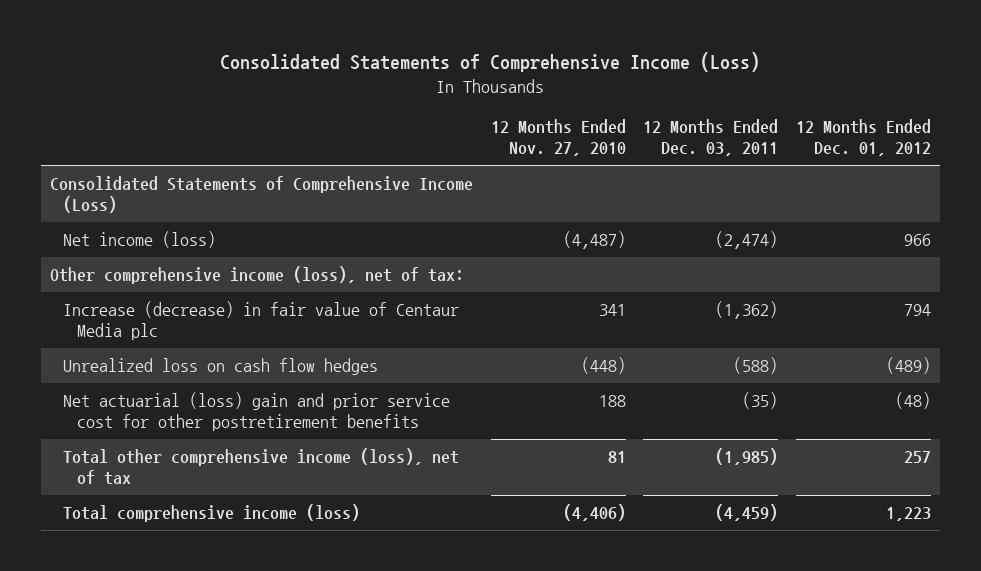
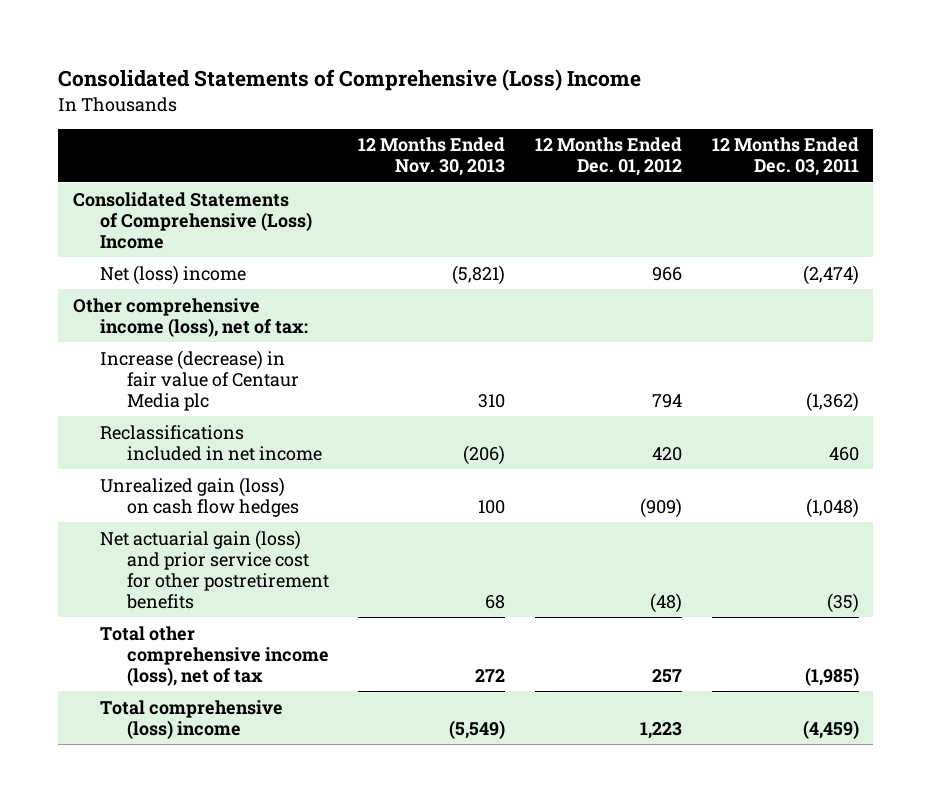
[220,51,761,72] Consolidated Statements of Comprehensive Income (Loss) -> [57,69,641,92] Consolidated Statements of Comprehensive (Loss) Income
[490,119,626,157] 12 Months Ended Nov. 27, 2010 -> none
none -> [358,137,506,177] 12 Months Ended Nov. 30, 2013
[49,176,473,214] Consolidated Statements of Comprehensive Income (Loss) -> [72,191,312,249] Consolidated Statements of Comprehensive (Loss) Income
[63,231,217,249] Net income (loss) -> [99,264,246,285] Net (loss) income
none -> [99,424,322,461] Reclassifications included in net income
[63,358,379,376] Unrealized loss on cash flow hedges -> [99,476,299,517] Unrealized gain (loss) on cash flow hedges
[733,357,779,375] (588) -> [805,497,859,518] (1,048)
[886,357,932,375] (489) -> [639,497,682,518] (909)
[63,392,451,432] Net actuarial (loss) gain and prior service cost for other postretirement benefits -> [99,529,329,609] Net actuarial gain (loss) and prior service cost for other postretirement benefits
[63,504,361,523] Total comprehensive income (loss) -> [99,699,283,739] Total comprehensive (loss) income

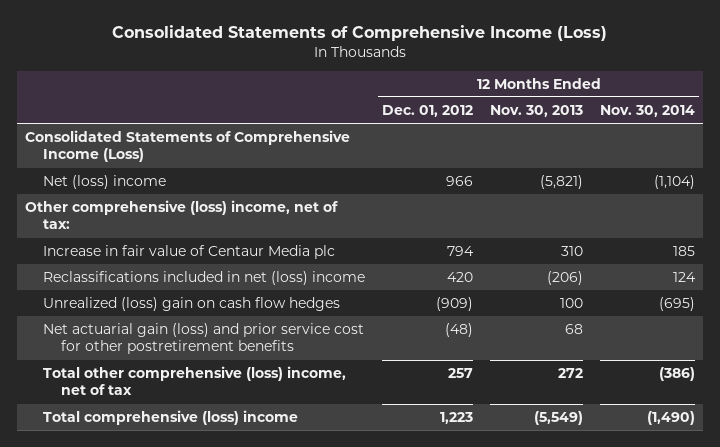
[57,69,641,92] Consolidated Statements of Comprehensive (Loss) Income -> [112,25,608,42] Consolidated Statements of Comprehensive Income (Loss)
[711,137,859,177] 12 Months Ended Dec. 03, 2011 -> none
none -> [599,104,695,117] Nov. 30, 2014
[72,191,312,249] Consolidated Statements of Comprehensive (Loss) Income -> [25,129,351,163] Consolidated Statements of Comprehensive Income (Loss)
[72,297,308,337] Other comprehensive income (loss), net of tax: -> [25,199,339,230] Other comprehensive (loss) income, net of tax:
[99,349,299,411] Increase (decrease) in fair value of Centaur Media plc -> [43,244,336,259] Increase in fair value of Centaur Media plc
[99,424,322,461] Reclassifications included in net income -> [43,270,366,285] Reclassifications included in net (loss) income
[99,476,299,517] Unrealized gain (loss) on cash flow hedges -> [43,296,341,311] Unrealized (loss) gain on cash flow hedges
[99,625,329,686] Total other comprehensive income (loss), net of tax -> [43,365,347,396] Total other comprehensive (loss) income, net of tax

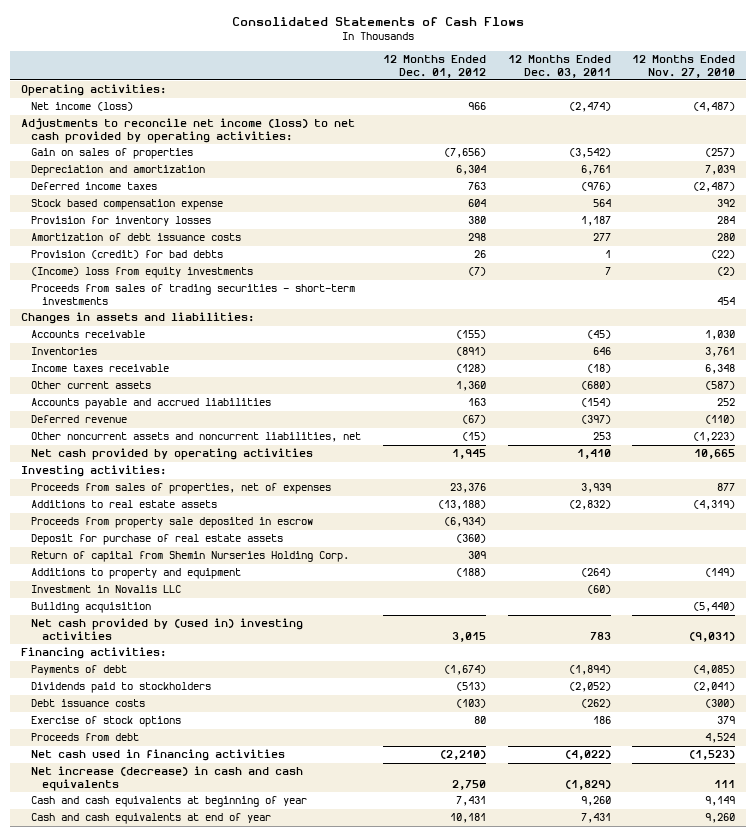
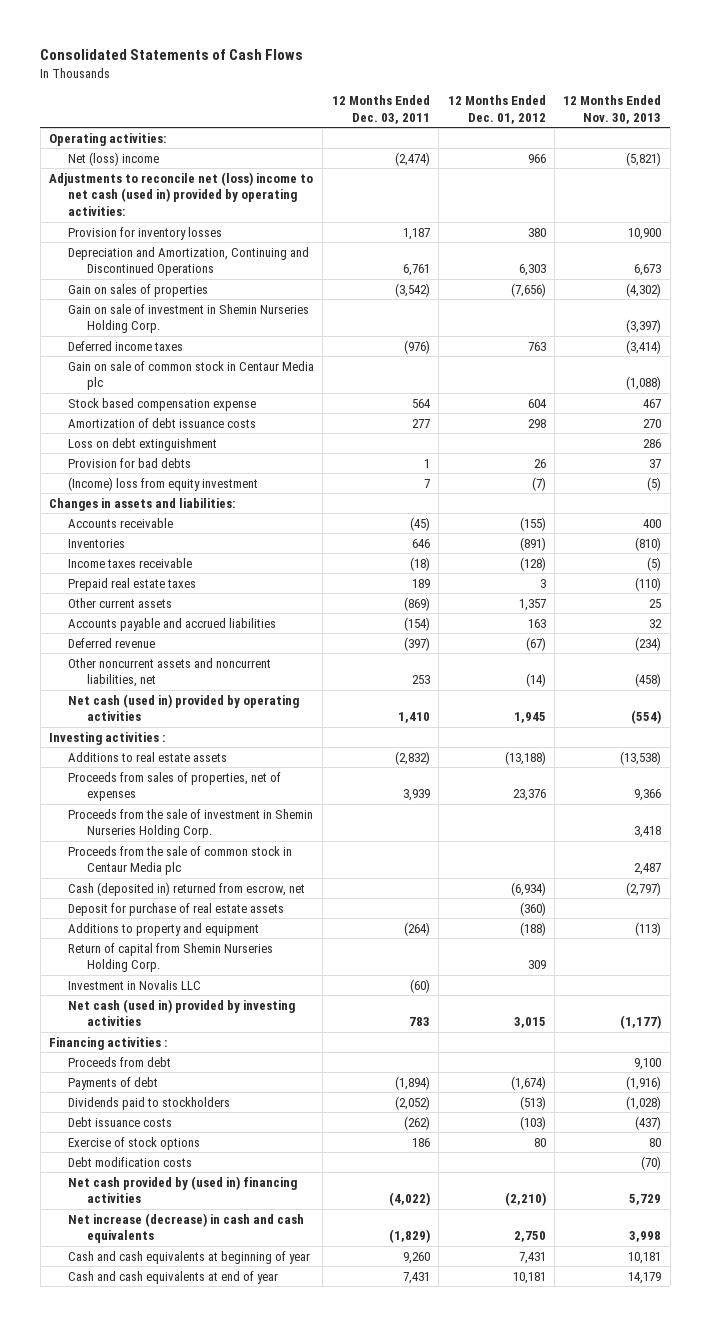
[632,55,736,78] 12 Months Ended Nov. 27, 2010 -> none
none -> [563,95,662,124] 12 Months Ended Nov. 30, 2013
[31,102,134,112] Net income (loss) -> [67,151,159,166] Net (loss) income
[20,118,355,143] Adjustments to reconcile net income (loss) to net cash provided by operating activities: -> [48,171,313,217] Adjustments to reconcile net (loss) income to net cash (used in) provided by operating activities:
[31,216,212,227] Provision for inventory losses -> [67,226,222,240] Provision for inventory losses
none -> [67,246,309,277] Depreciation and Amortization, Continuing and Discontinued Operations
[31,165,206,177] Depreciation and amortization -> none
none -> [67,303,309,334] Gain on sale of investment in Shemin Nurseries Holding Corp.
none -> [67,360,314,391] Gain on sale of common stock in Centaur Media plc
[31,284,356,305] Proceeds from sales of trading securities - short-term investments -> none
none -> [67,437,217,451] Loss on debt extinguishment
[31,250,224,260] Provision (credit) for bad debts -> [67,457,191,468] Provision for bad debts
[31,267,254,279] (Income) loss from equity investments -> [67,476,258,491] (Income) loss from equity investment
none -> [67,577,196,591] Prepaid real estate taxes
[455,381,486,392] 1,360 -> [518,598,546,611] 1,357
[580,381,611,391] (680) -> [403,596,430,611] (869)
[461,432,486,442] (15) -> [525,673,546,688] (14)
[31,448,314,461] Net cash provided by operating activities -> [67,693,299,722] Net cash (used in) provided by operating activities
[20,465,166,478] Investing activities: -> [48,731,165,745] Investing activities :
[31,483,332,495] Proceeds from sales of properties, net of expenses -> [67,771,281,802] Proceeds from sales of properties, net of expenses
none -> [67,808,313,839] Proceeds from the sale of investment in Shemin Nurseries Holding Corp.
none -> [67,845,292,876] Proceeds from the sale of common stock in Centaur Media plc
[31,517,314,529] Proceeds from property sale deposited in escrow -> [67,881,305,896] Cash (deposited in) returned from escrow, net
[31,551,350,563] Return of capital from Shemin Nurseries Holding Corp. -> [67,942,273,973] Return of capital from Shemin Nurseries Holding Corp.
[31,602,152,614] Building acquisition -> none
[31,618,304,640] Net cash provided by (used in) investing activities -> [67,998,295,1027] Net cash (used in) provided by investing activities
[20,647,166,660] Financing activities: -> [48,1036,167,1050] Financing activities :
[31,733,140,742] Proceeds from debt -> [67,1056,171,1067] Proceeds from debt
none -> [67,1156,192,1167] Debt modification costs
[31,749,286,762] Net cash used in financing activities -> [67,1175,297,1204] Net cash provided by (used in) financing activities

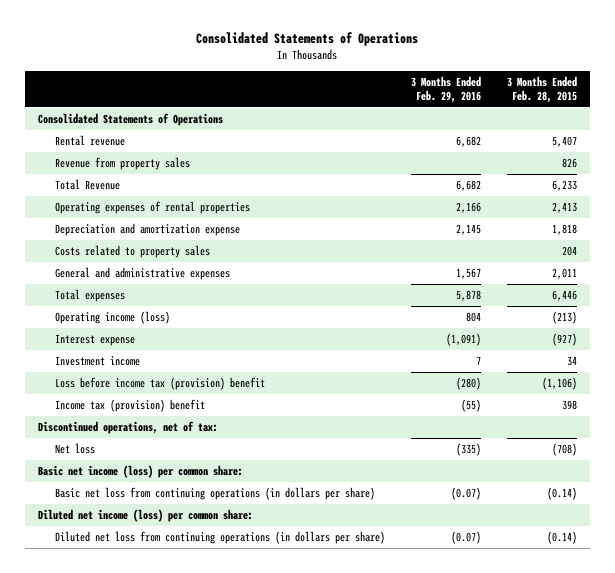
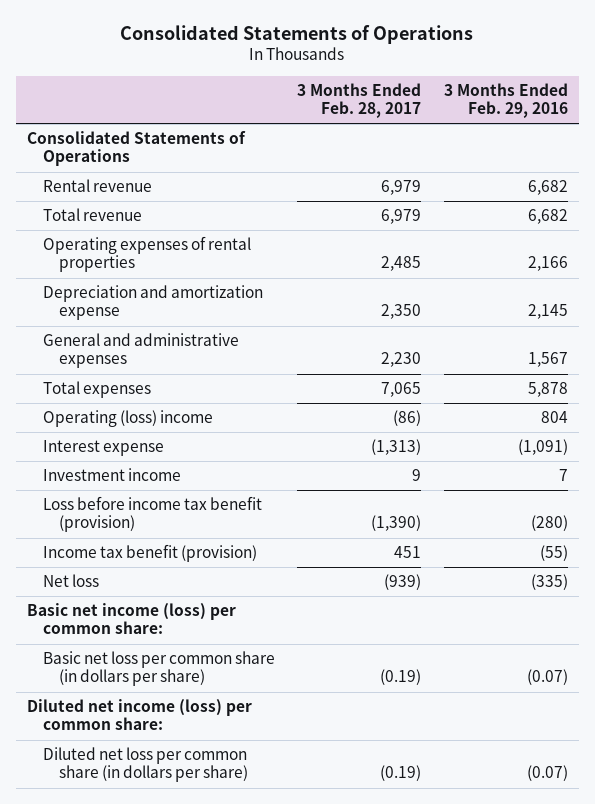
[507,75,578,103] 3 Months Ended Feb. 28, 2015 -> none
none -> [297,83,422,119] 3 Months Ended Feb. 28, 2017
[54,157,190,171] Revenue from property sales -> none
[54,179,120,191] Total Revenue -> [42,208,142,222] Total revenue
[54,245,210,259] Costs related to property sales -> none
[54,311,170,325] Operating income (loss) -> [42,410,213,428] Operating (loss) income
[37,421,218,435] Discontinued operations, net of tax: -> none
[54,377,265,391] Loss before income tax (provision) benefit -> [42,496,262,533] Loss before income tax benefit (provision)
[54,399,205,413] Income tax (provision) benefit -> [42,544,257,563] Income tax benefit (provision)
[54,487,375,501] Basic net loss from continuing operations (in dollars per share) -> [42,651,275,687] Basic net loss per common share (in dollars per share)
[54,531,385,545] Diluted net loss from continuing operations (in dollars per share) -> [42,747,248,783] Diluted net loss per common share (in dollars per share)

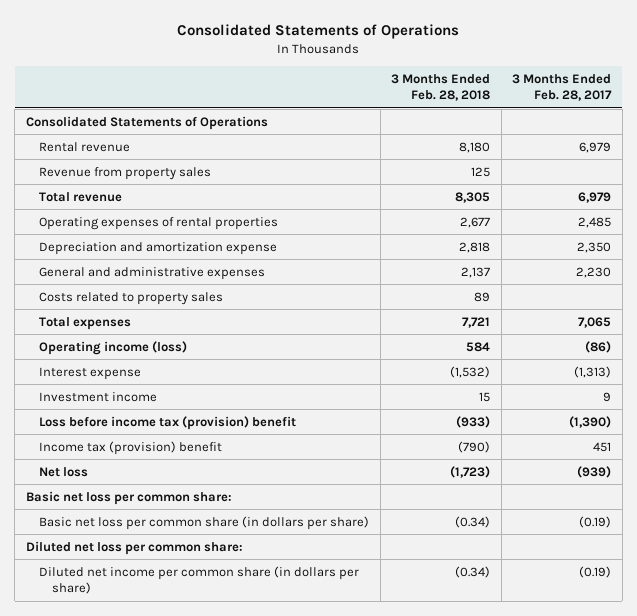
[444,83,569,119] 3 Months Ended Feb. 29, 2016 -> none
none -> [391,73,491,102] 3 Months Ended Feb. 28, 2018
none -> [38,166,211,180] Revenue from property sales
none -> [38,291,223,305] Costs related to property sales
[42,410,213,428] Operating (loss) income -> [38,340,187,355] Operating income (loss)
[42,496,262,533] Loss before income tax benefit (provision) -> [38,415,296,430] Loss before income tax (provision) benefit
[42,544,257,563] Income tax benefit (provision) -> [38,440,222,455] Income tax (provision) benefit
[26,603,236,635] Basic net income (loss) per common share: -> [25,490,232,505] Basic net loss per common share:
[26,699,252,731] Diluted net income (loss) per common share: -> [25,540,243,555] Diluted net loss per common share:
[42,747,248,783] Diluted net loss per common share (in dollars per share) -> [38,565,359,595] Diluted net income per common share (in dollars per share)

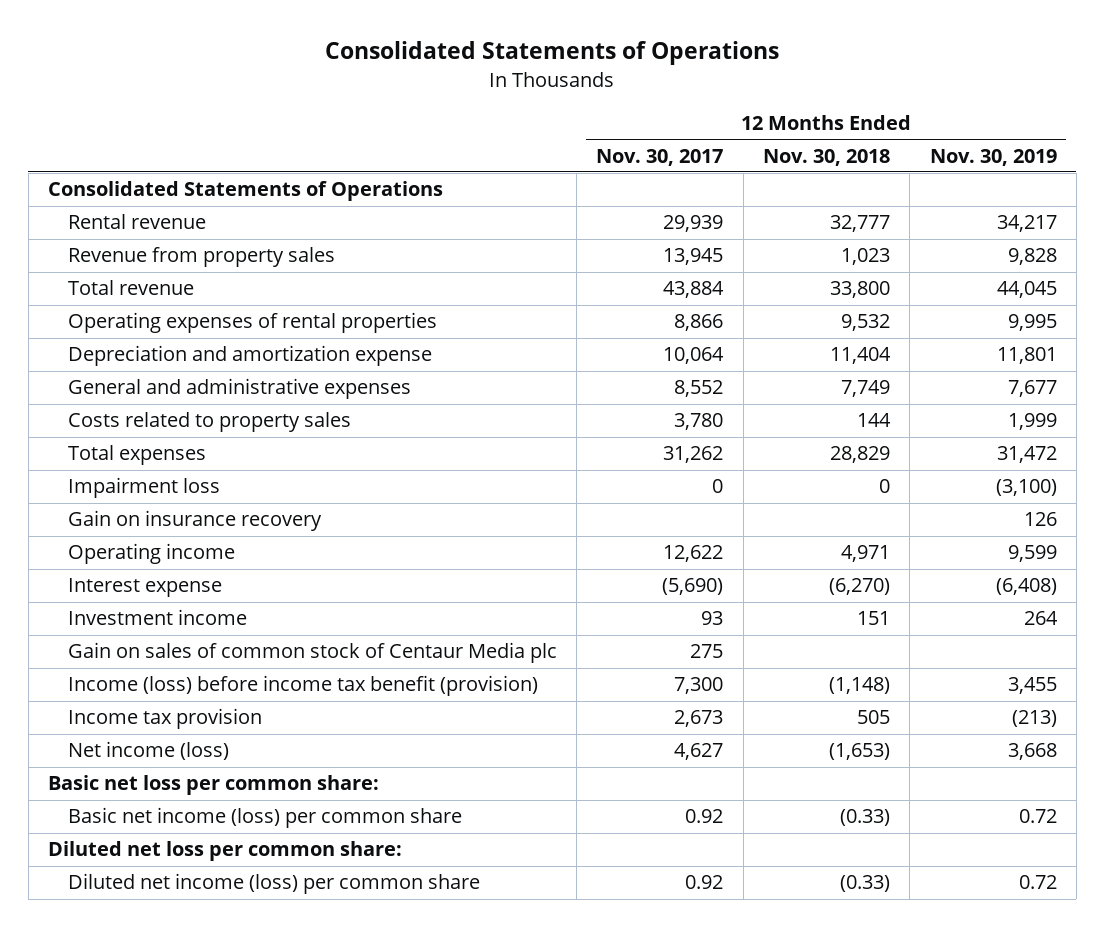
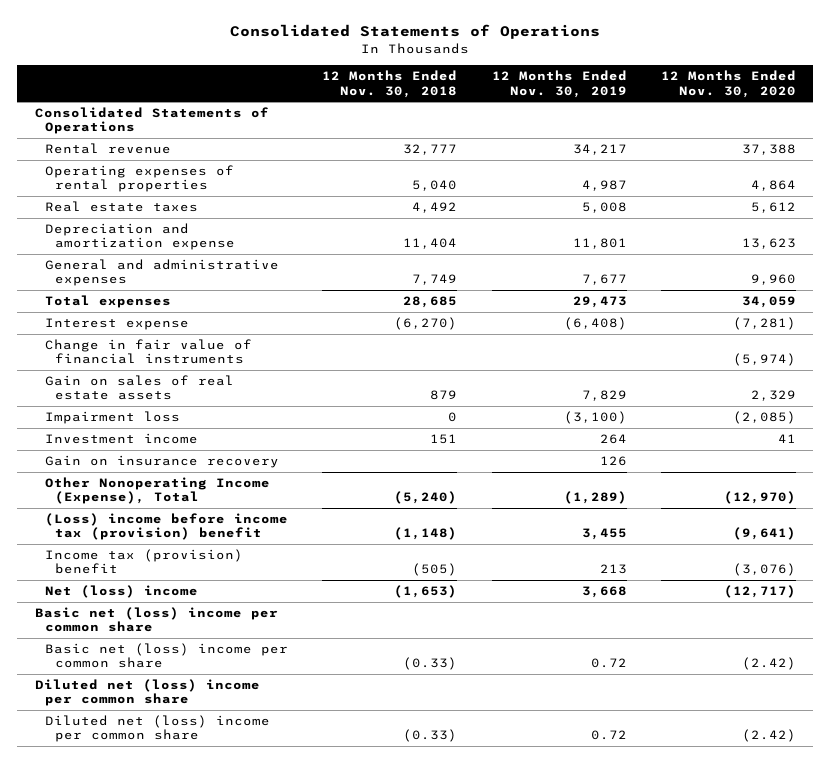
[596,148,724,166] Nov. 30, 2017 -> none
none -> [661,70,797,98] 12 Months Ended Nov. 30, 2020
[67,247,335,268] Revenue from property sales -> none
[67,280,194,296] Total revenue -> none
[840,314,890,332] 9,532 -> [412,180,458,192] 5,040
[1007,314,1057,332] 9,995 -> [581,180,627,192] 4,987
none -> [44,201,198,213] Real estate taxes
[67,412,351,433] Costs related to property sales -> none
[67,543,235,565] Operating income -> none
[829,446,890,464] 28,829 -> [403,296,458,309] 28,685
[996,446,1057,464] 31,472 -> [572,296,627,309] 29,473
none -> [44,339,252,365] Change in fair value of financial instruments
none -> [44,375,234,401] Gain on sales of real estate assets
[67,477,220,499] Impairment loss -> [44,411,180,425] Impairment loss
[67,642,557,664] Gain on sales of common stock of Centaur Media plc -> none
[67,510,322,532] Gain on insurance recovery -> [44,455,279,469] Gain on insurance recovery
none -> [44,477,270,505] Other Nonoperating Income (Expense), Total
[67,675,538,697] Income (loss) before income tax benefit (provision) -> [44,513,288,541] (Loss) income before income tax (provision) benefit
[67,708,262,730] Income tax provision -> [44,549,243,575] Income tax (provision) benefit
[856,710,890,725] 505 -> [412,563,458,577] (505)
[1011,710,1057,728] (213) -> [599,564,627,575] 213
[67,741,229,761] Net income (loss) -> [44,585,198,599] Net (loss) income
[48,775,380,796] Basic net loss per common share: -> [34,607,278,633] Basic net (loss) income per common share
[67,807,462,829] Basic net income (loss) per common share -> [44,643,288,669] Basic net (loss) income per common share
[48,841,403,862] Diluted net loss per common share: -> [34,679,260,707] Diluted net (loss) income per common share
[67,873,480,895] Diluted net income (loss) per common share -> [44,715,270,743] Diluted net (loss) income per common share

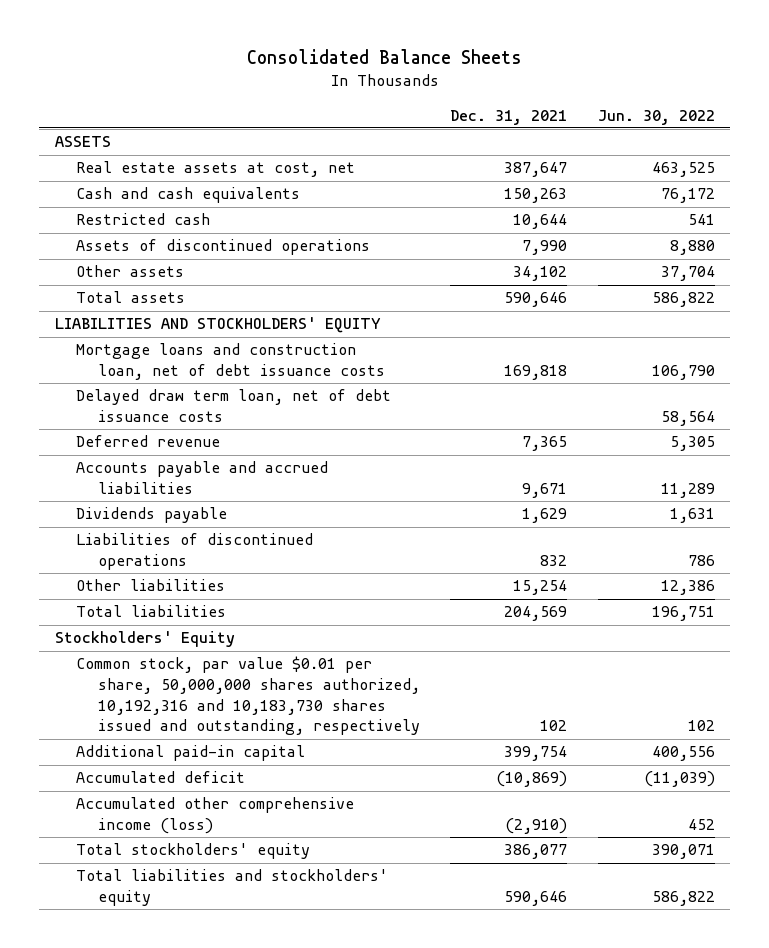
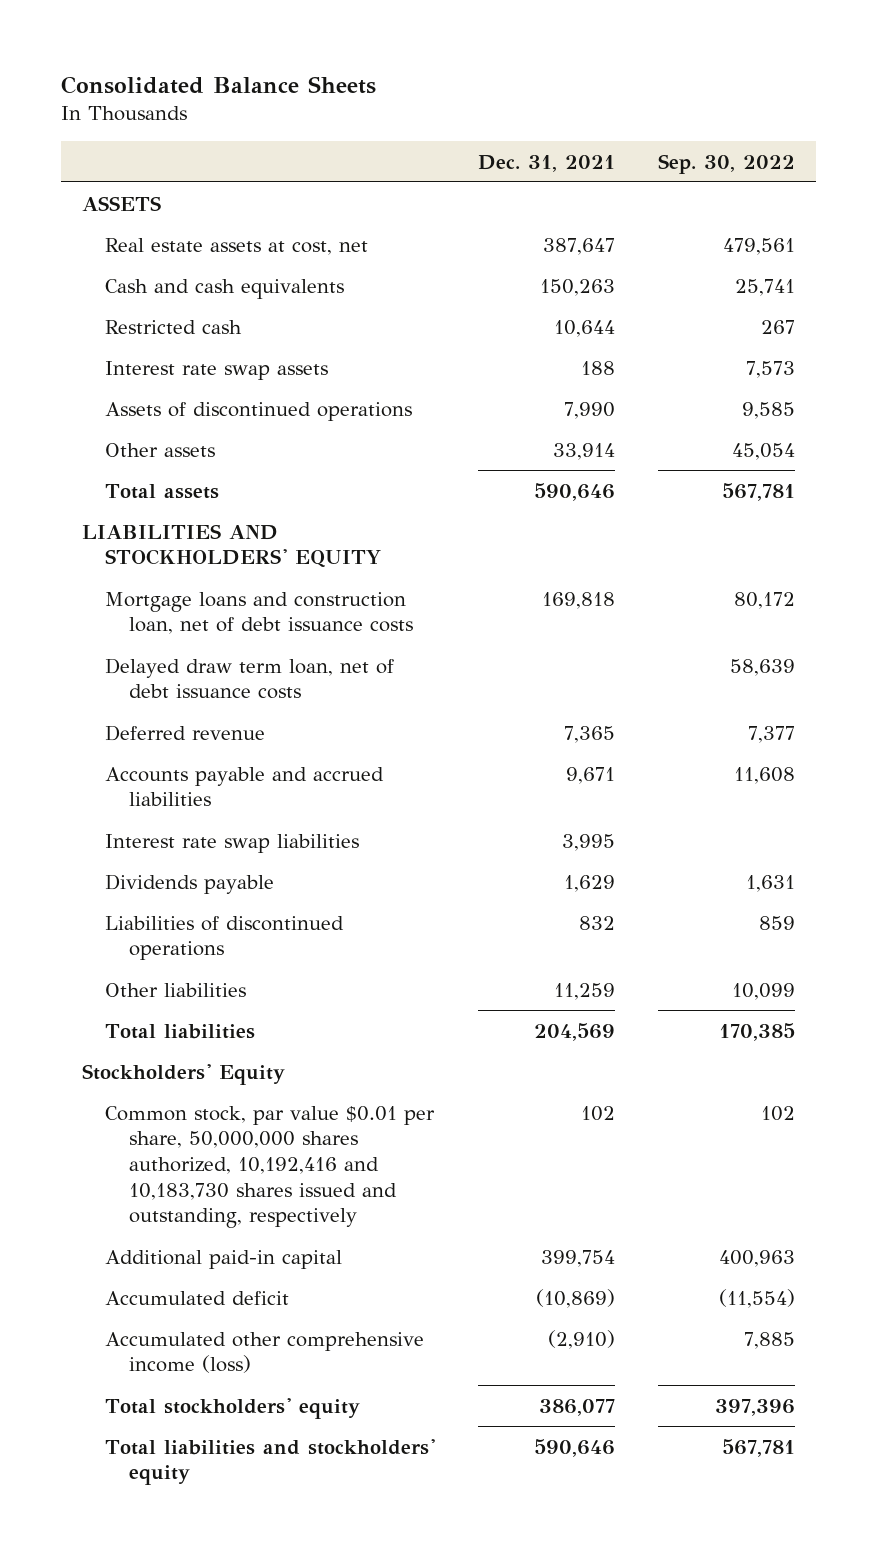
[597,109,715,125] Jun. 30, 2022 -> none
none -> [658,153,796,174] Sep. 30, 2022
none -> [105,360,329,380] Interest rate swap assets
[513,266,568,282] 34,102 -> [553,442,616,460] 33,914
none -> [105,833,360,853] Interest rate swap liabilities
[513,580,568,596] 15,254 -> [554,982,616,1000] 11,259
[76,656,420,736] Common stock, par value $0.01 per share, 50,000,000 shares authorized, 10,192,316 and 10,183,730 shares issued and outstanding, respectively -> [105,1105,436,1229] Common stock, par value $0.01 per share, 50,000,000 shares authorized, 10,192,416 and 10,183,730 shares issued and outstanding, respectively

